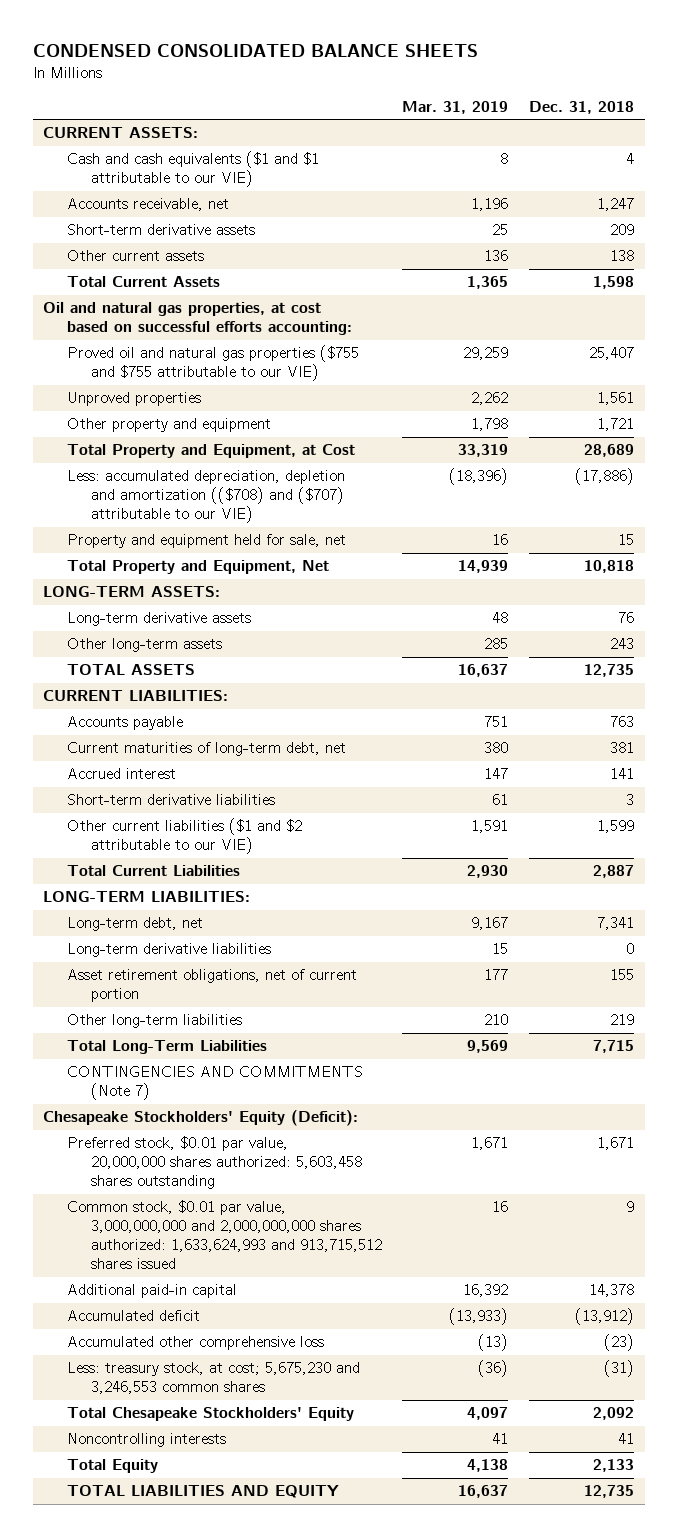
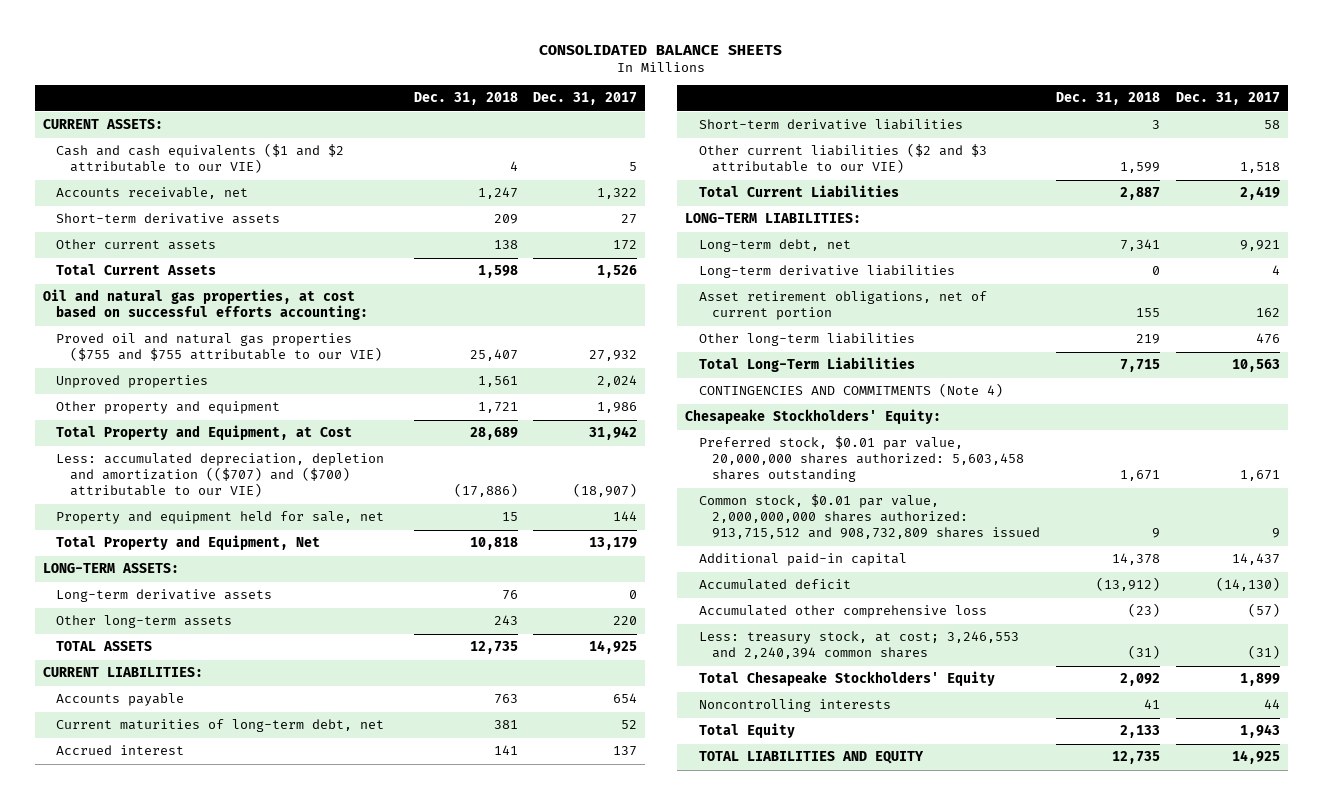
[32,43,478,57] CONDENSED CONSOLIDATED BALANCE SHEETS -> [539,45,783,56] CONSOLIDATED BALANCE SHEETS
[402,100,509,114] Mar. 31, 2019 -> none
none -> [533,92,638,106] Dec. 31, 2017
[66,151,319,188] Cash and cash equivalents ($1 and $1 attributable to our VIE) -> [56,143,345,174] Cash and cash equivalents ($1 and $2 attributable to our VIE)
[66,470,345,524] Less: accumulated depreciation, depletion and amortization (($708) and ($707) attributable to our VIE) -> [56,453,385,498] Less: accumulated depreciation, depletion and amortization (($707) and ($700) attributable to our VIE)
[66,818,302,855] Other current liabilities ($1 and $2 attributable to our VIE) -> [698,143,987,174] Other current liabilities ($2 and $3 attributable to our VIE)
[66,1066,363,1101] CONTINGENCIES AND COMMITMENTS (Note 7) -> [698,383,1003,398] CONTINGENCIES AND COMMITMENTS (Note 4)
[43,1110,359,1127] Chesapeake Stockholders' Equity (Deficit): -> [685,409,942,425] Chesapeake Stockholders' Equity:
[66,1200,382,1270] Common stock, $0.01 par value, 3,000,000,000 and 2,000,000,000 shares authorized: 1,633,624,993 and 913,715,512 shares issued -> [698,494,1041,540] Common stock, $0.01 par value, 2,000,000,000 shares authorized: 913,715,512 and 908,732,809 shares issued
[66,1362,360,1395] Less: treasury stock, at cost; 5,675,230 and 3,246,553 common shares -> [698,631,1019,660] Less: treasury stock, at cost; 3,246,553 and 2,240,394 common shares

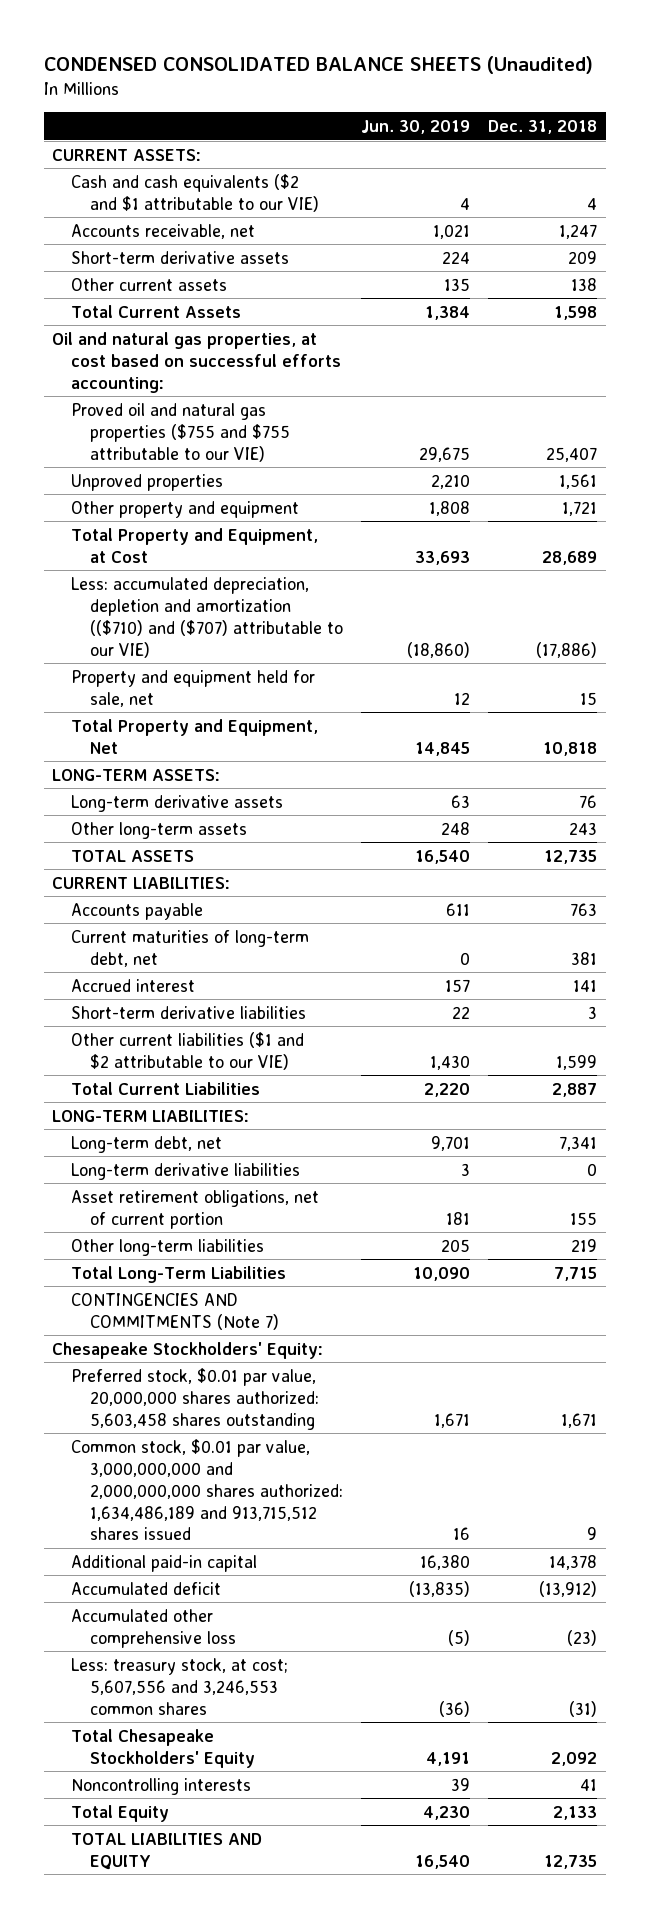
[539,45,783,56] CONSOLIDATED BALANCE SHEETS -> [43,55,593,74] CONDENSED CONSOLIDATED BALANCE SHEETS (Unaudited)
[533,92,638,106] Dec. 31, 2017 -> none
none -> [361,120,471,135] Jun. 30, 2019
[56,143,345,174] Cash and cash equivalents ($1 and $2 attributable to our VIE) -> [71,173,320,212] Cash and cash equivalents ($2 and $1 attributable to our VIE)
[56,453,385,498] Less: accumulated depreciation, depletion and amortization (($707) and ($700) attributable to our VIE) -> [71,576,344,658] Less: accumulated depreciation, depletion and amortization (($710) and ($707) attributable to our VIE)
[698,143,987,174] Other current liabilities ($2 and $3 attributable to our VIE) -> [71,1031,305,1070] Other current liabilities ($1 and $2 attributable to our VIE)
[698,383,1003,398] CONTINGENCIES AND COMMITMENTS (Note 4) -> [71,1292,280,1330] CONTINGENCIES AND COMMITMENTS (Note 7)
[698,494,1041,540] Common stock, $0.01 par value, 2,000,000,000 shares authorized: 913,715,512 and 908,732,809 shares issued -> [71,1438,344,1541] Common stock, $0.01 par value, 3,000,000,000 and 2,000,000,000 shares authorized: 1,634,486,189 and 913,715,512 shares issued
[698,631,1019,660] Less: treasury stock, at cost; 3,246,553 and 2,240,394 common shares -> [71,1657,289,1715] Less: treasury stock, at cost; 5,607,556 and 3,246,553 common shares

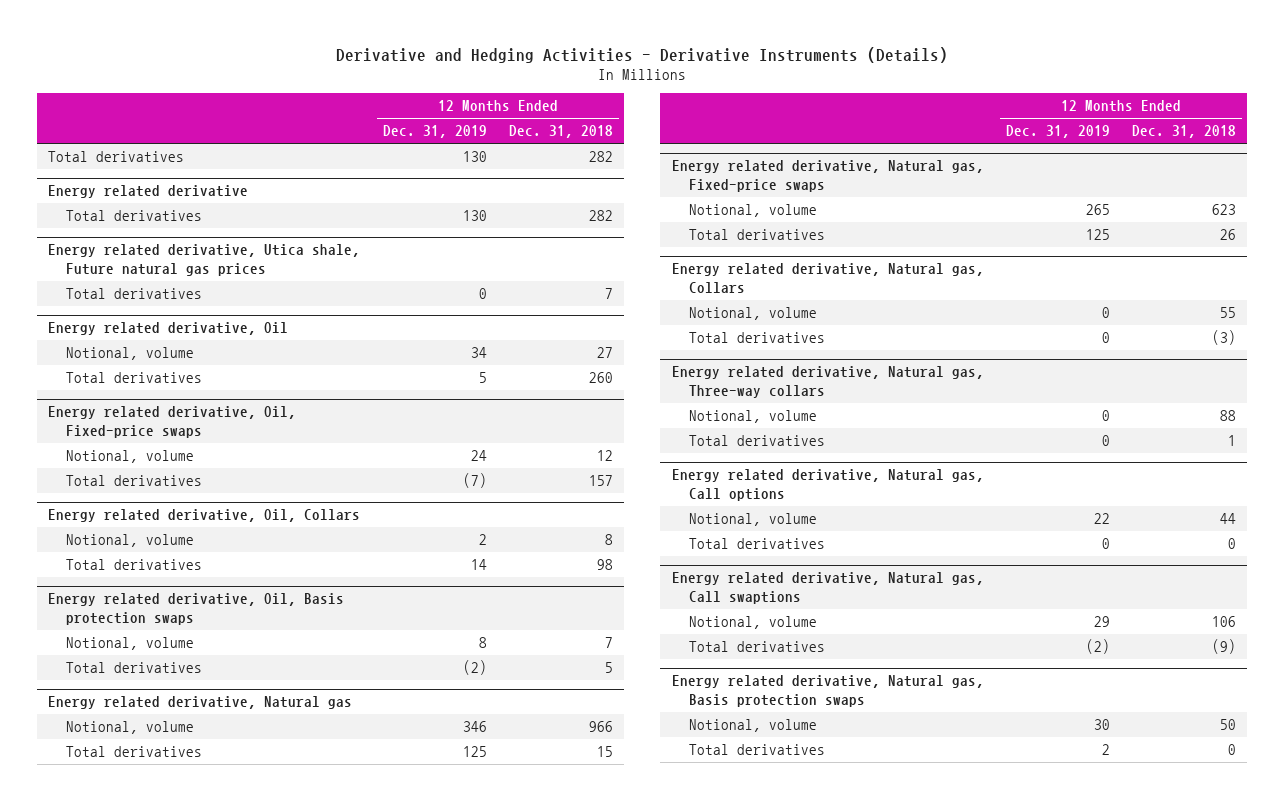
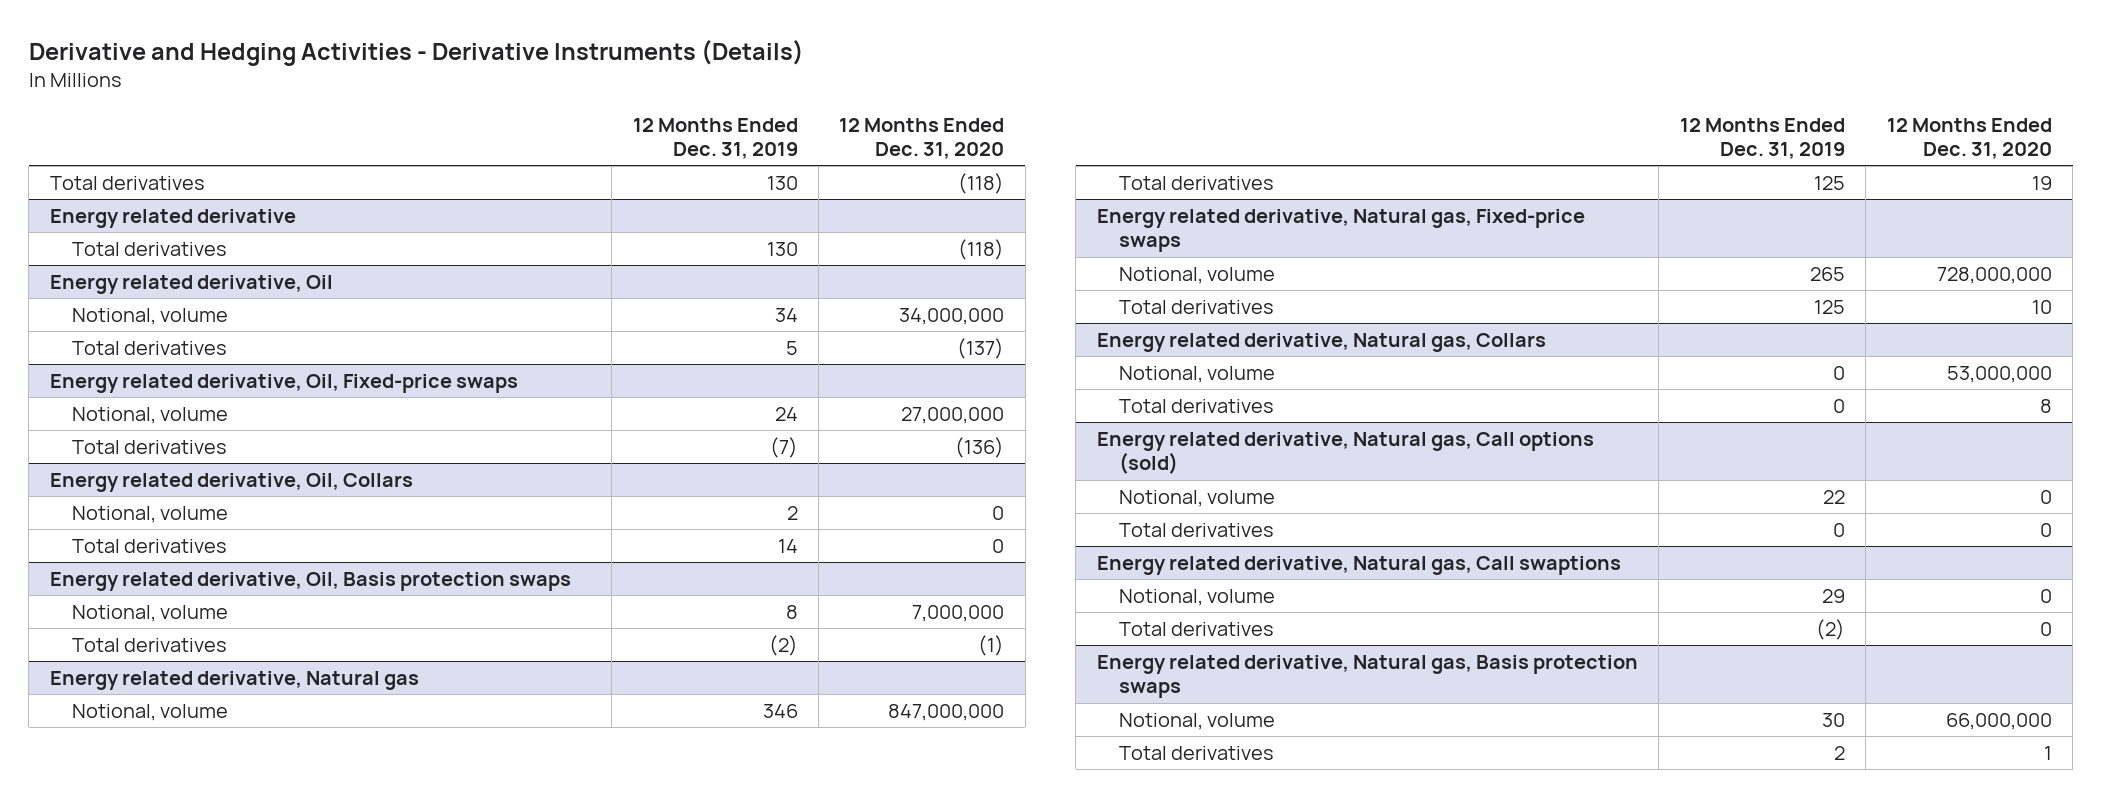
[509,125,614,139] Dec. 31, 2018 -> none
none -> [839,117,1005,160] 12 Months Ended Dec. 31, 2020
[48,244,361,277] Energy related derivative, Utica shale, Future natural gas prices -> none
[65,288,202,300] Total derivatives -> none
[671,366,984,399] Energy related derivative, Natural gas, Three-way collars -> none
[688,410,817,424] Notional, volume -> none
[688,435,825,447] Total derivatives -> none
[671,469,984,502] Energy related derivative, Natural gas, Call options -> [1096,432,1594,475] Energy related derivative, Natural gas, Call options (sold)

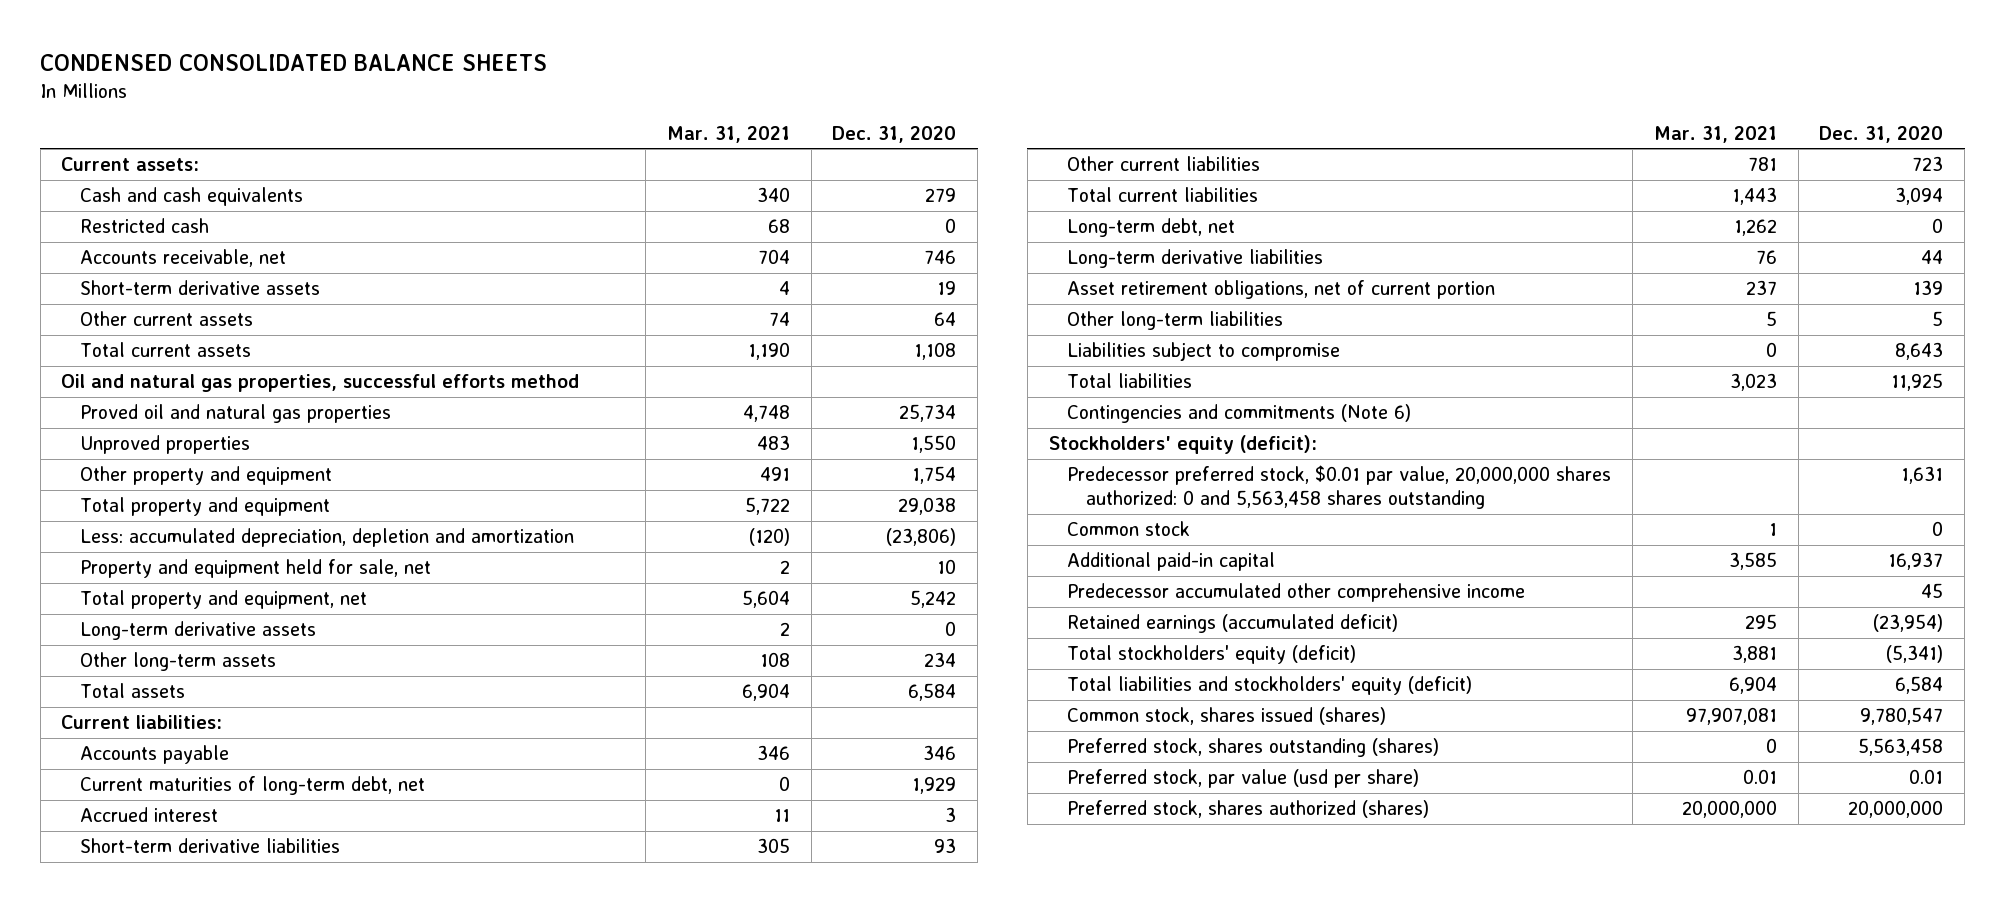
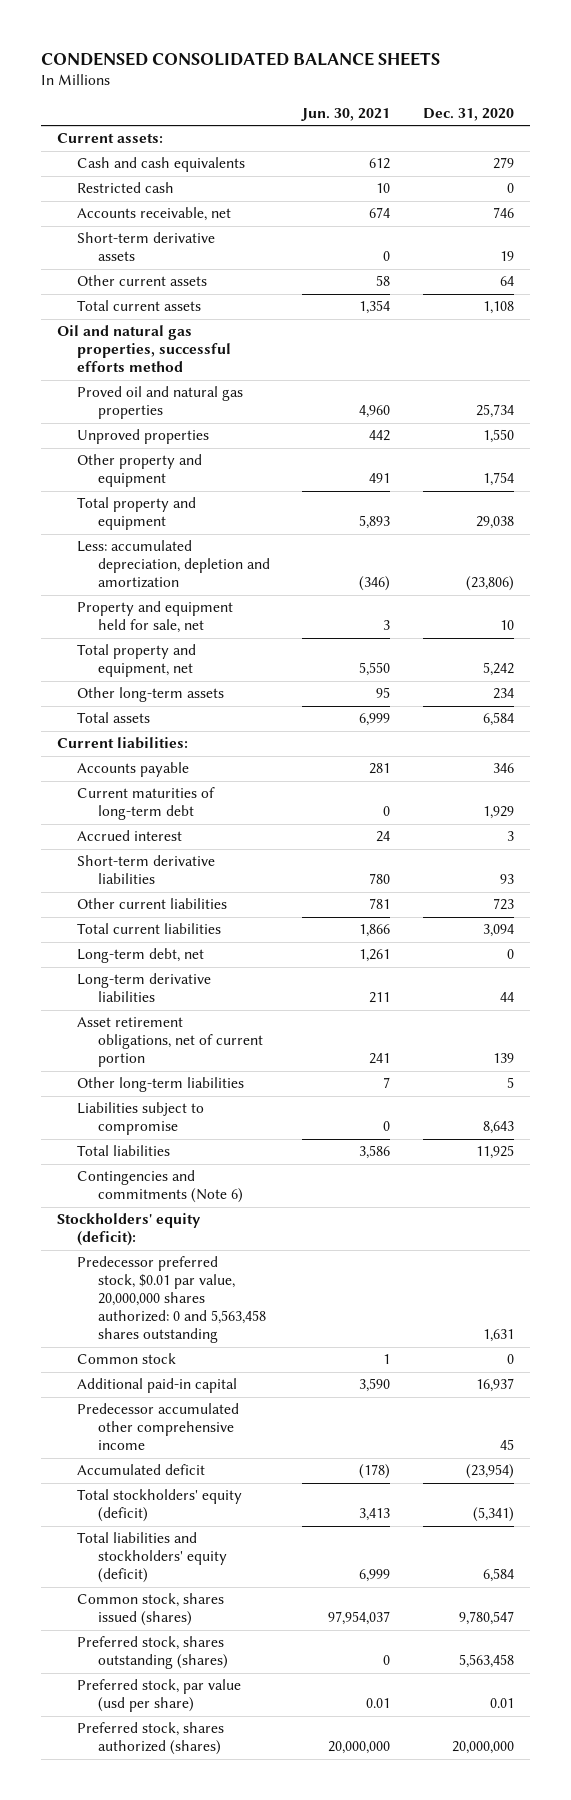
[666,125,790,143] Mar. 31, 2021 -> none
none -> [301,108,391,122] Jun. 30, 2021
[80,621,317,641] Long-term derivative assets -> none
[80,776,426,796] Current maturities of long-term debt, net -> [77,787,216,821] Current maturities of long-term debt
[1067,614,1399,634] Retained earnings (accumulated deficit) -> [77,1464,206,1476] Accumulated deficit

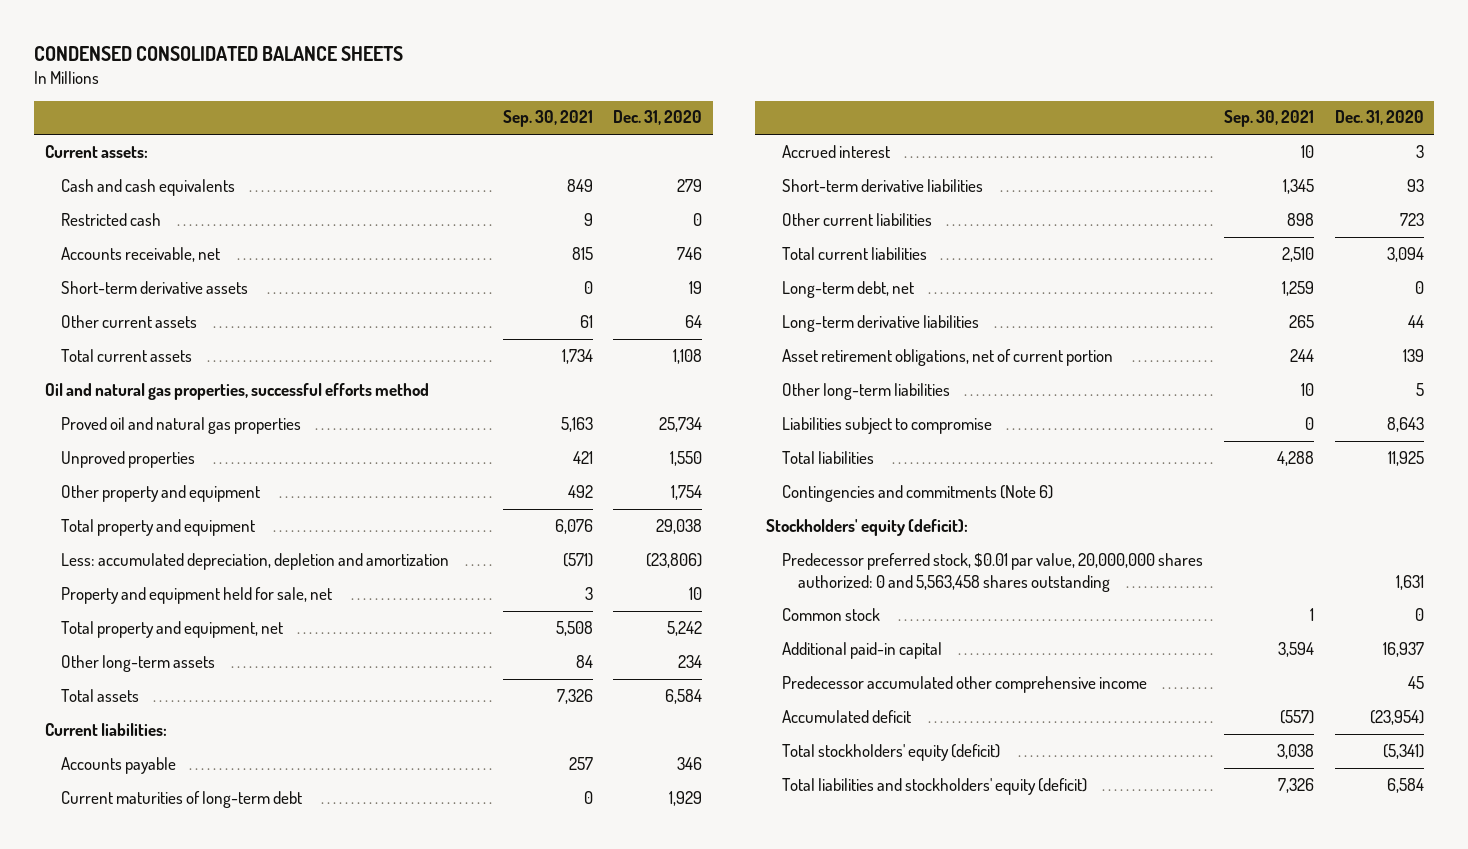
[301,108,391,122] Jun. 30, 2021 -> none
none -> [502,110,593,128] Sep. 30, 2021
[77,1593,225,1627] Common stock, shares issued (shares) -> none
[77,1636,228,1670] Preferred stock, shares outstanding (shares) -> none
[77,1679,242,1713] Preferred stock, par value (usd per share) -> none
[77,1722,225,1756] Preferred stock, shares authorized (shares) -> none

